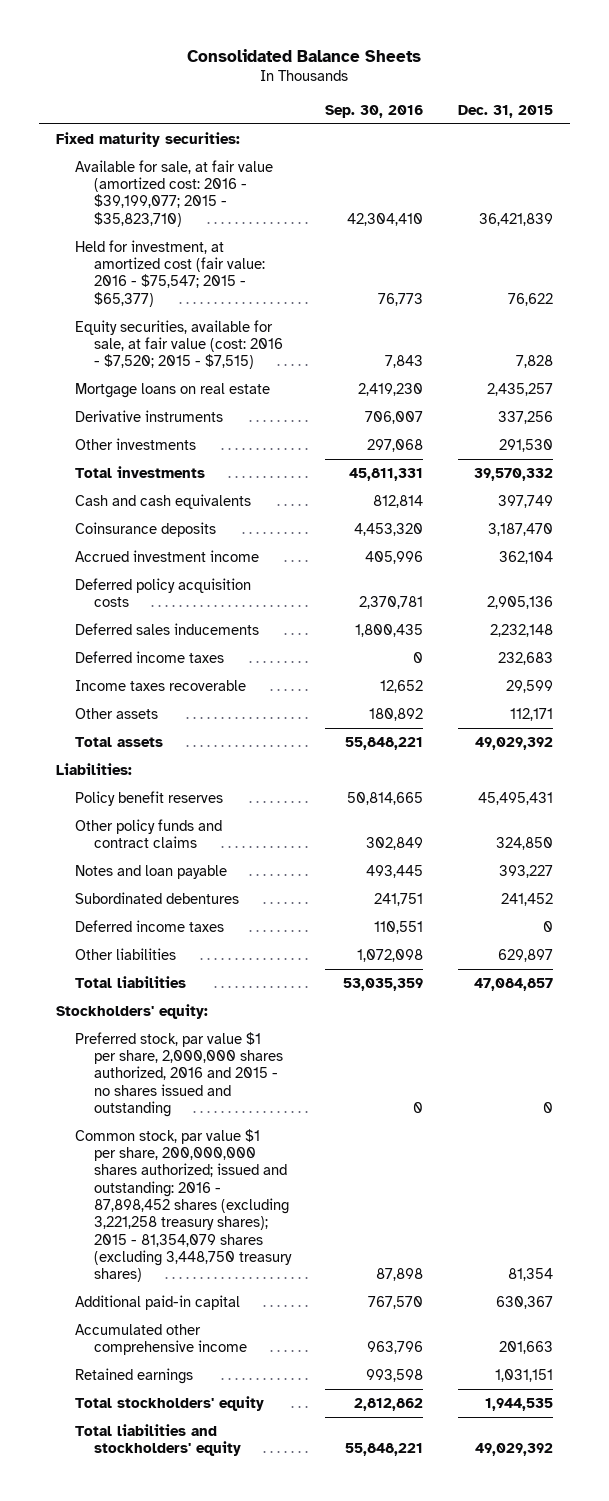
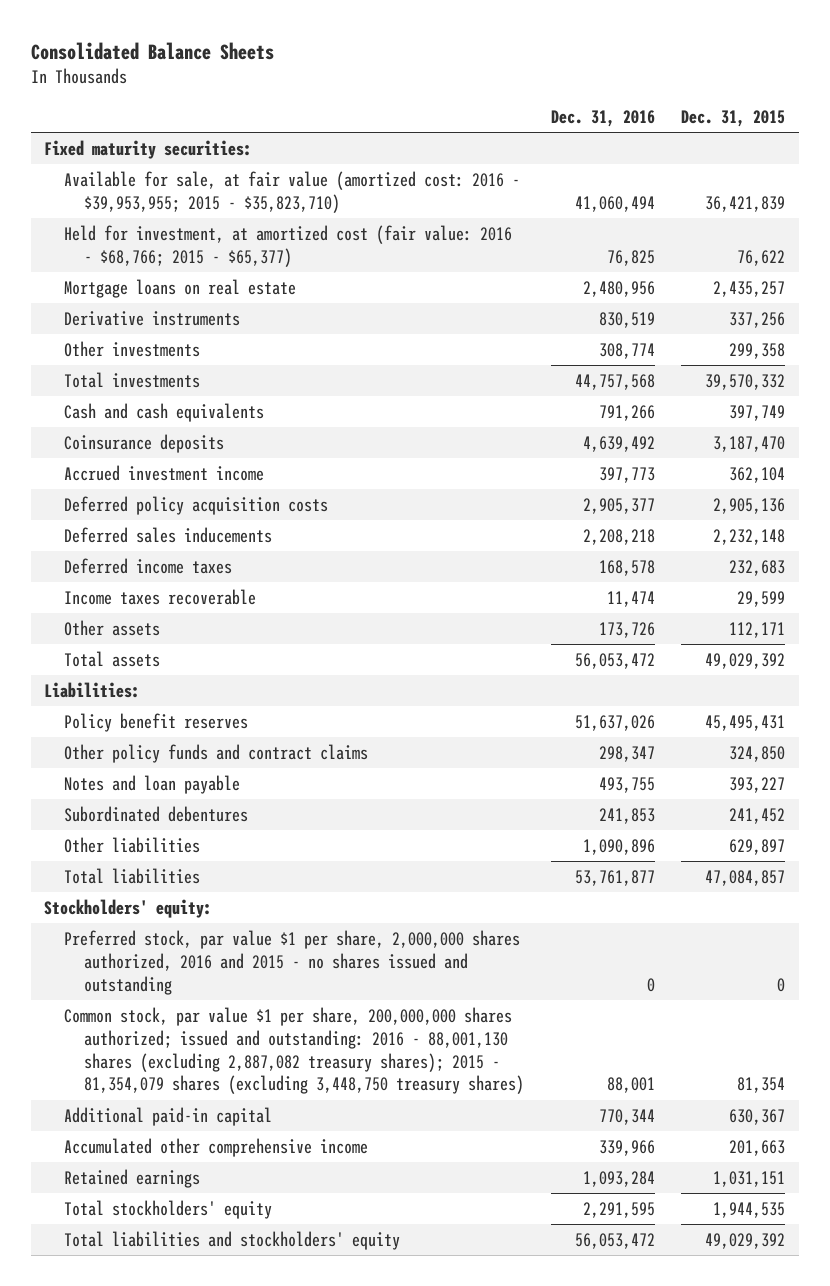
[325,104,424,118] Sep. 30, 2016 -> none
none -> [550,110,655,128] Dec. 31, 2016
[75,319,284,370] Equity securities, available for sale, at fair value (cost: 2016 - $7,520; 2015 - $7,515) -> none
[75,159,274,227] Available for sale, at fair value (amortized cost: 2016 - $39,199,077; 2015 - $35,823,710) -> [64,170,521,213] Available for sale, at fair value (amortized cost: 2016 - $39,953,955; 2015 - $35,823,710)
[75,239,266,307] Held for investment, at amortized cost (fair value: 2016 - $75,547; 2015 - $65,377) -> [64,224,513,267] Held for investment, at amortized cost (fair value: 2016 - $68,766; 2015 - $65,377)
[498,438,553,452] 291,530 -> [729,342,786,359] 299,358
[75,919,225,932] Deferred income taxes -> none
[75,1128,293,1283] Common stock, par value $1 per share, 200,000,000 shares authorized; issued and outstanding: 2016 - 87,898,452 shares (excluding 3,221,258 treasury shares); 2015 - 81,354,079 shares (excluding 3,448,750 treasury shares) -> [64,1006,525,1095] Common stock, par value $1 per share, 200,000,000 shares authorized; issued and outstanding: 2016 - 88,001,130 shares (excluding 2,887,082 treasury shares); 2015 - 81,354,079 shares (excluding 3,448,750 treasury shares)

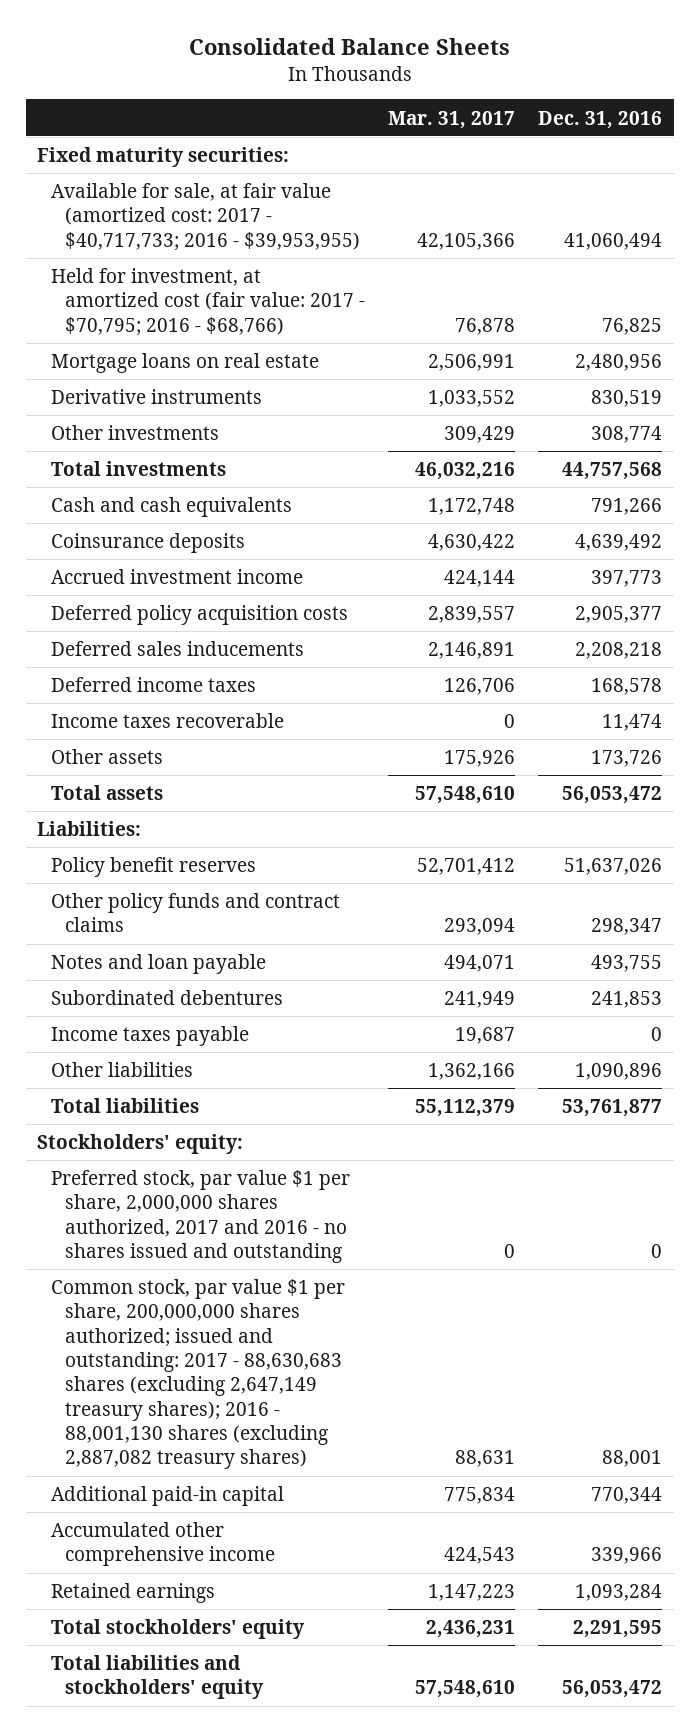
[681,110,786,128] Dec. 31, 2015 -> none
none -> [387,110,515,129] Mar. 31, 2017
[64,170,521,213] Available for sale, at fair value (amortized cost: 2016 - $39,953,955; 2015 - $35,823,710) -> [51,183,360,251] Available for sale, at fair value (amortized cost: 2017 - $40,717,733; 2016 - $39,953,955)
[64,224,513,267] Held for investment, at amortized cost (fair value: 2016 - $68,766; 2015 - $65,377) -> [51,268,365,336] Held for investment, at amortized cost (fair value: 2017 - $70,795; 2016 - $68,766)
none -> [51,1026,250,1047] Income taxes payable
[64,929,521,995] Preferred stock, par value $1 per share, 2,000,000 shares authorized, 2016 and 2015 - no shares issued and outstanding -> [51,1170,351,1264] Preferred stock, par value $1 per share, 2,000,000 shares authorized, 2017 and 2016 - no shares issued and outstanding
[64,1006,525,1095] Common stock, par value $1 per share, 200,000,000 shares authorized; issued and outstanding: 2016 - 88,001,130 shares (excluding 2,887,082 treasury shares); 2015 - 81,354,079 shares (excluding 3,448,750 treasury shares) -> [51,1279,346,1470] Common stock, par value $1 per share, 200,000,000 shares authorized; issued and outstanding: 2017 - 88,630,683 shares (excluding 2,647,149 treasury shares); 2016 - 88,001,130 shares (excluding 2,887,082 treasury shares)

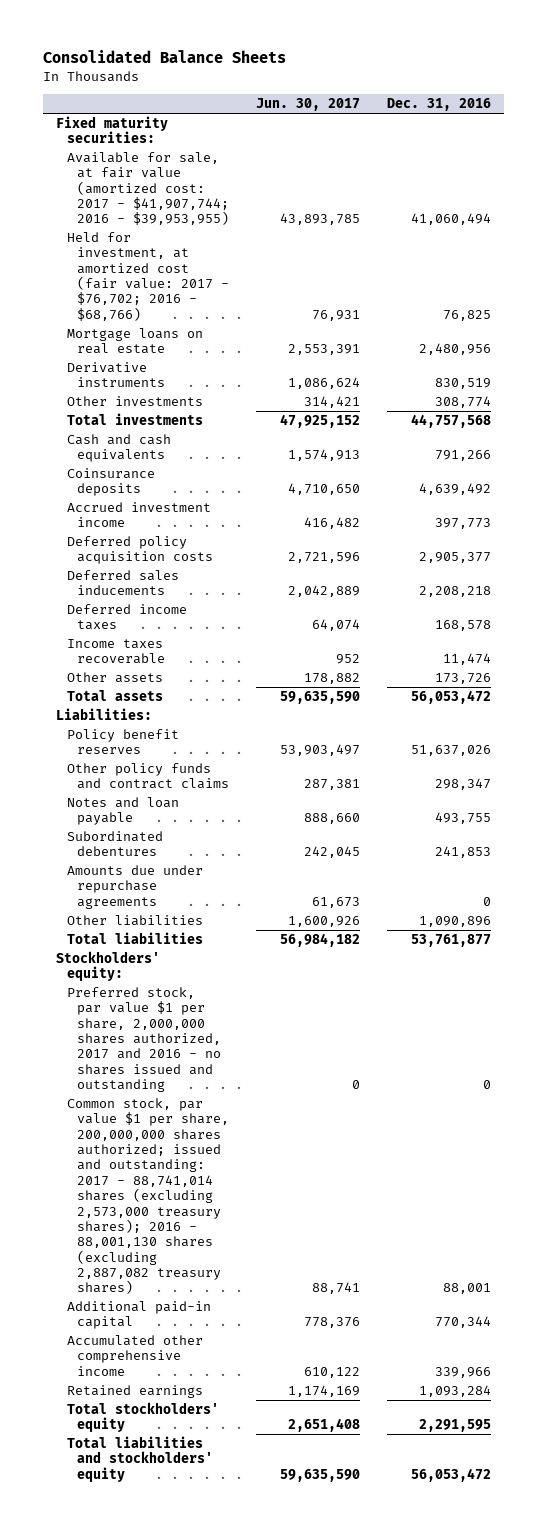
[387,110,515,129] Mar. 31, 2017 -> none
none -> [255,98,360,112] Jun. 30, 2017
[51,183,360,251] Available for sale, at fair value (amortized cost: 2017 - $40,717,733; 2016 - $39,953,955) -> [66,152,230,226] Available for sale, at fair value (amortized cost: 2017 - $41,907,744; 2016 - $39,953,955)
[51,268,365,336] Held for investment, at amortized cost (fair value: 2017 - $70,795; 2016 - $68,766) -> [66,232,230,321] Held for investment, at amortized cost (fair value: 2017 - $76,702; 2016 - $68,766)
[51,1026,250,1047] Income taxes payable -> none
none -> [66,865,203,909] Amounts due under repurchase agreements
[51,1279,346,1470] Common stock, par value $1 per share, 200,000,000 shares authorized; issued and outstanding: 2017 - 88,630,683 shares (excluding 2,647,149 treasury shares); 2016 - 88,001,130 shares (excluding 2,887,082 treasury shares) -> [66,1098,230,1295] Common stock, par value $1 per share, 200,000,000 shares authorized; issued and outstanding: 2017 - 88,741,014 shares (excluding 2,573,000 treasury shares); 2016 - 88,001,130 shares (excluding 2,887,082 treasury shares)

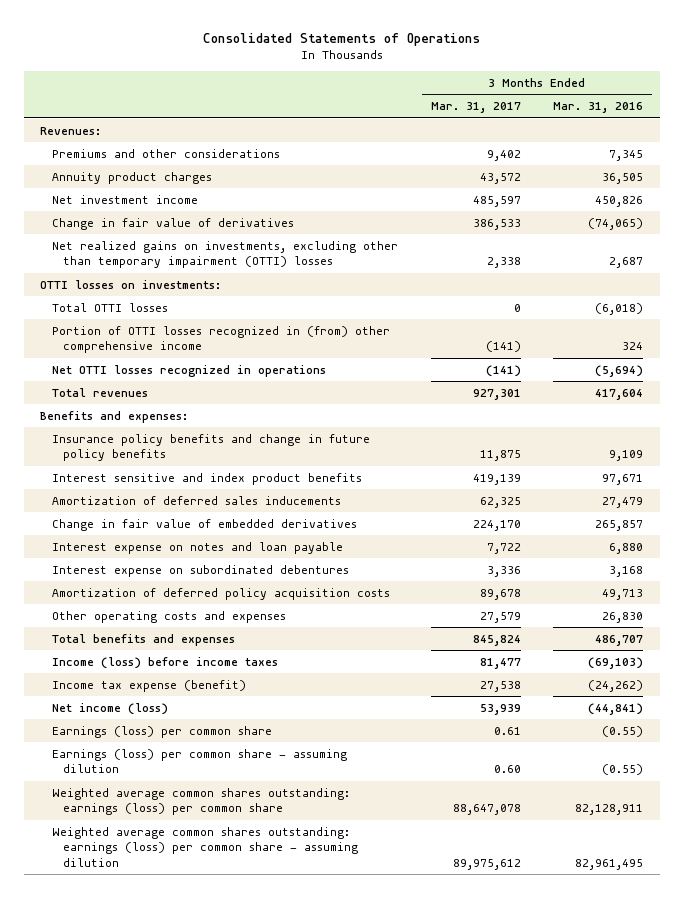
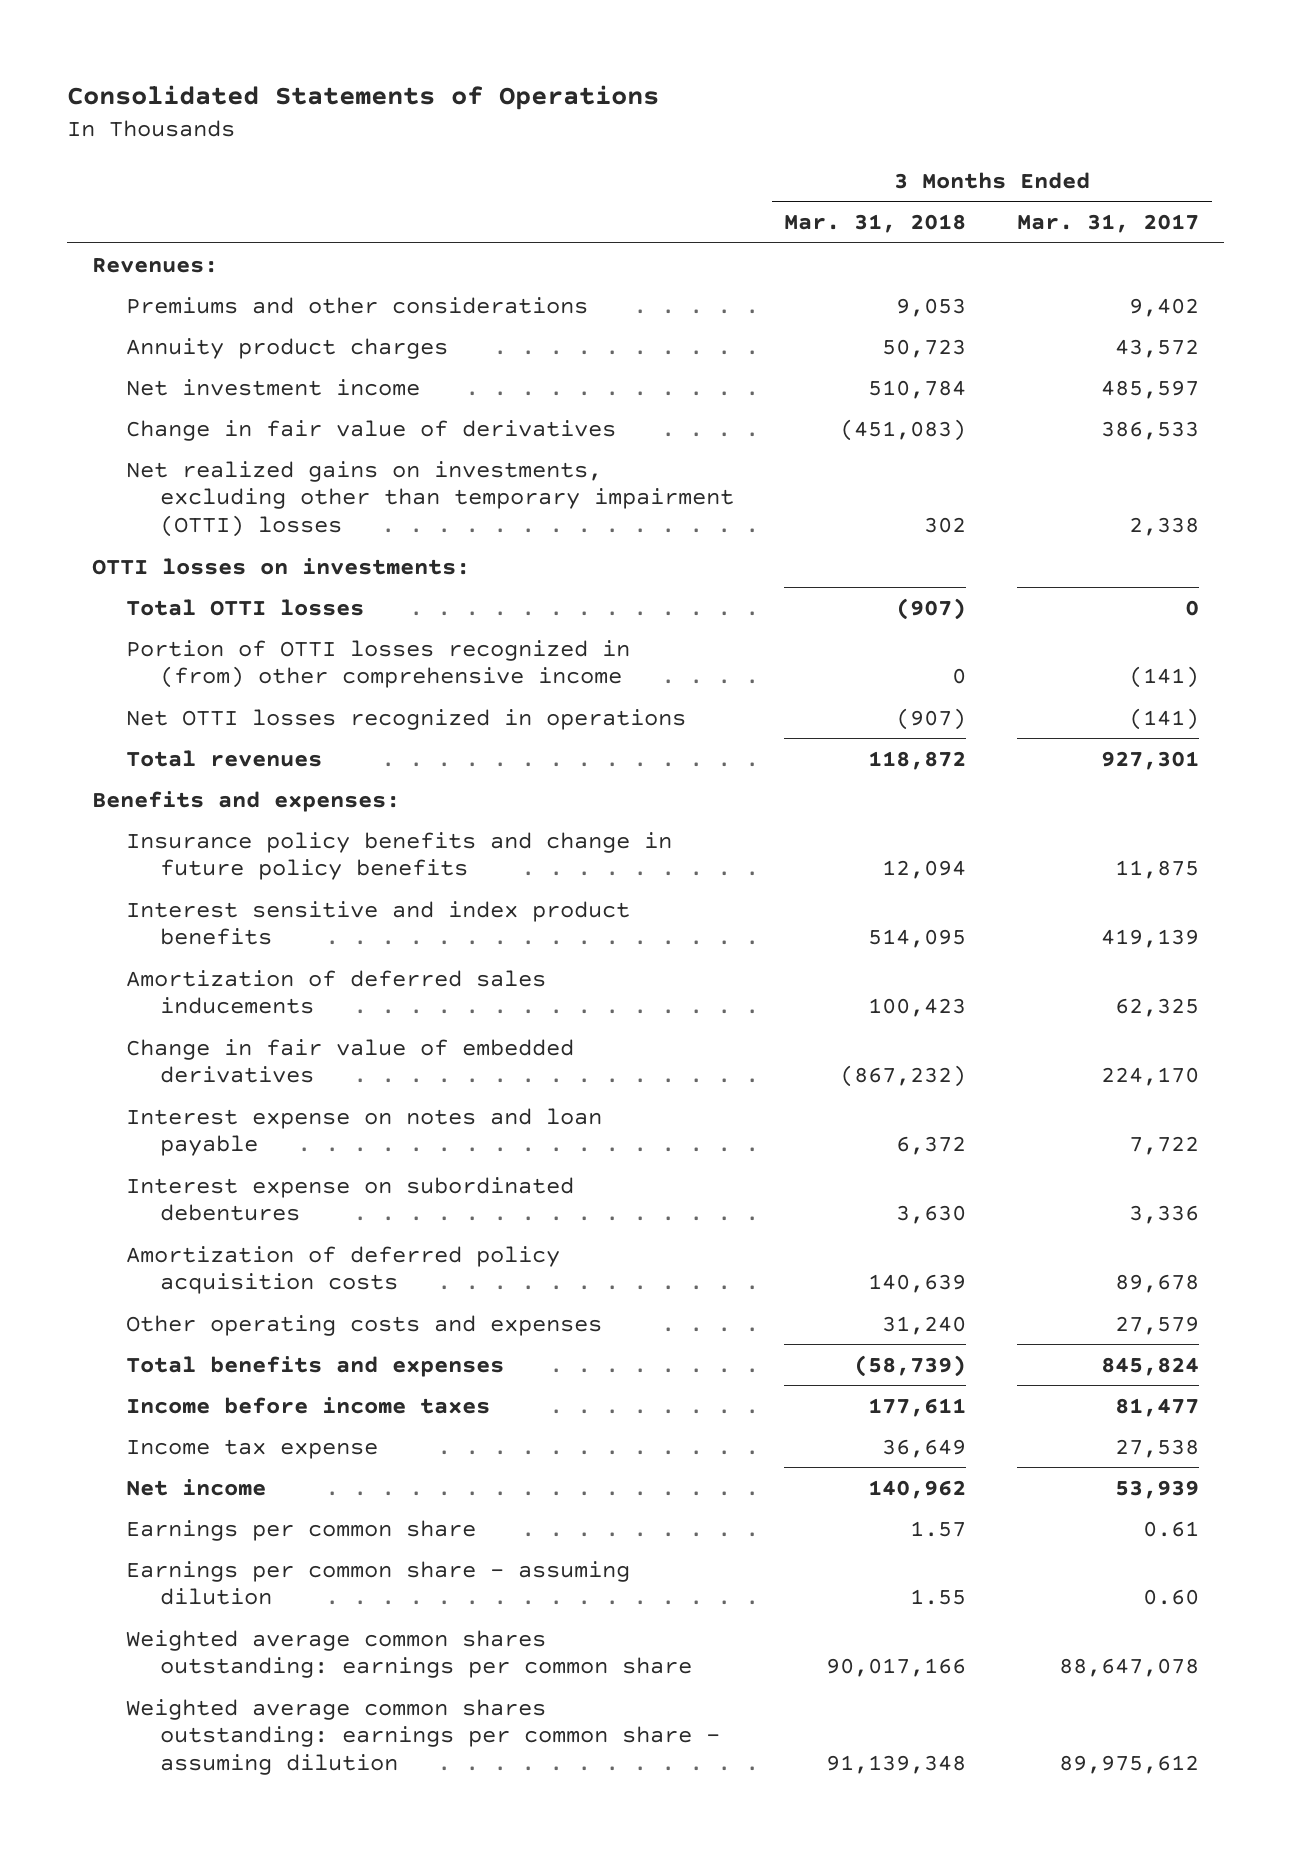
[553,102,644,114] Mar. 31, 2016 -> none
none -> [784,214,967,234] Mar. 31, 2018
[51,656,278,669] Income (loss) before income taxes -> [126,1396,491,1414] Income before income taxes
[51,679,246,692] Income tax expense (benefit) -> [126,1438,379,1459] Income tax expense
[51,702,168,715] Net income (loss) -> [126,1478,267,1496] Net income
[51,725,272,738] Earnings (loss) per common share -> [126,1519,477,1541] Earnings per common share
[51,748,347,774] Earnings (loss) per common share - assuming dilution -> [126,1560,631,1606] Earnings per common share - assuming dilution
[51,787,350,816] Weighted average common shares outstanding: earnings (loss) per common share -> [126,1629,692,1679] Weighted average common shares outstanding: earnings per common share
[51,826,359,867] Weighted average common shares outstanding: earnings (loss) per common share - assuming dilution -> [126,1698,720,1775] Weighted average common shares outstanding: earnings per common share - assuming dilution

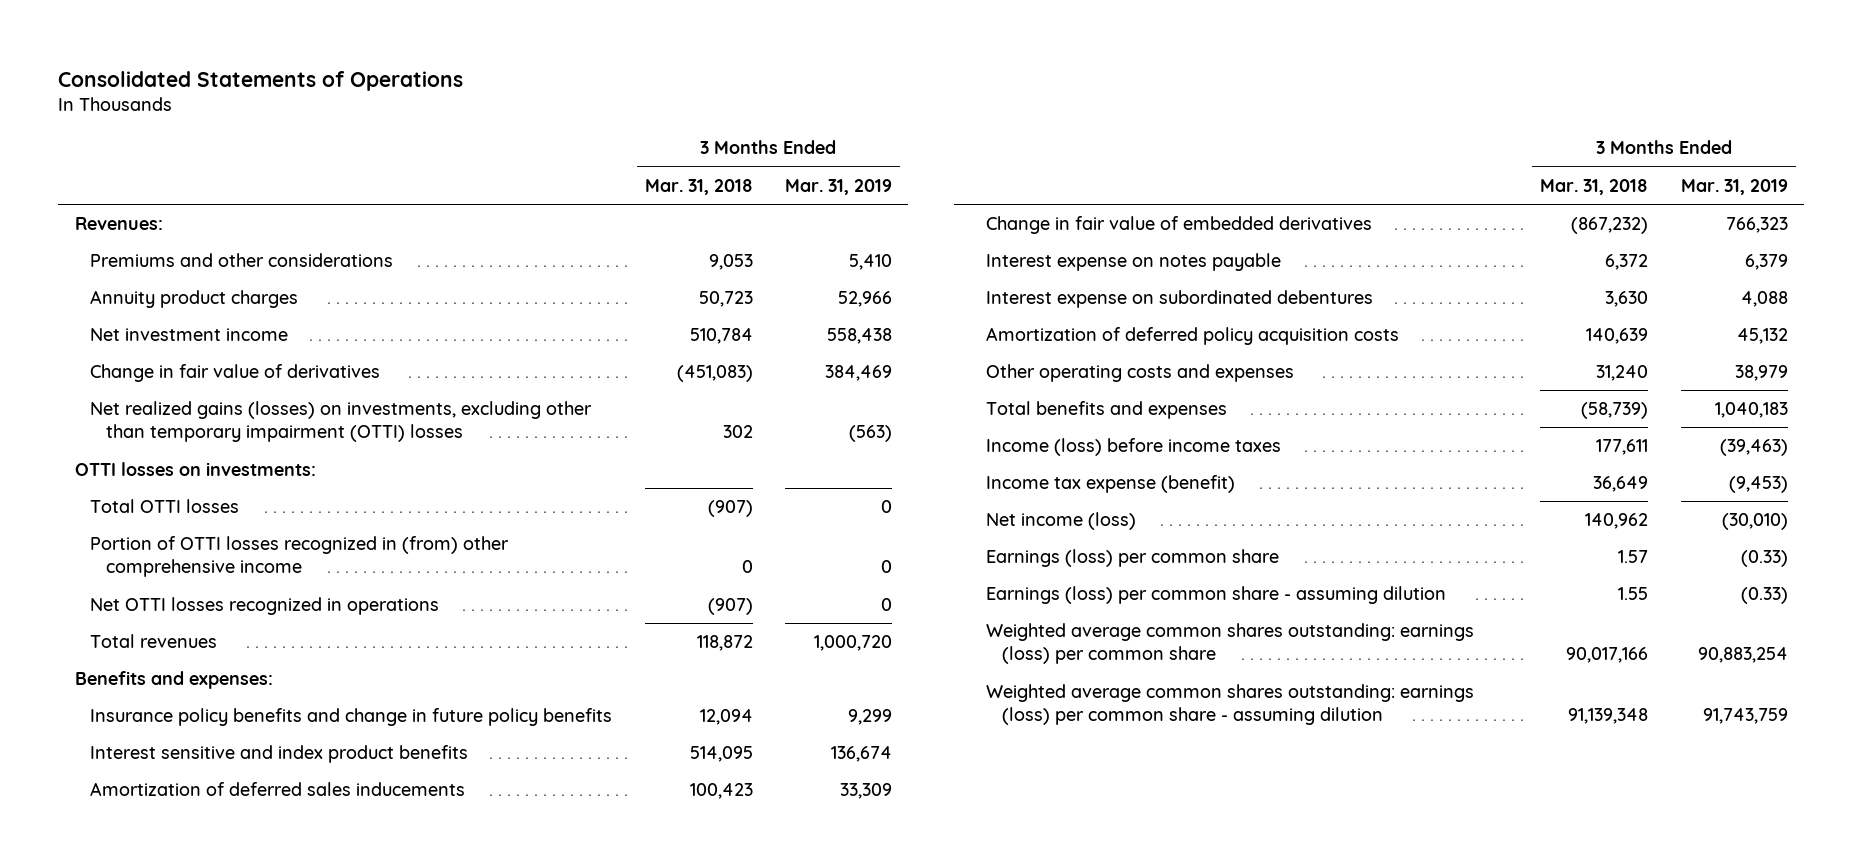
[1017,214,1200,234] Mar. 31, 2017 -> none
none -> [785,178,893,195] Mar. 31, 2019
[126,460,734,537] Net realized gains on investments, excluding other than temporary impairment (OTTI) losses -> [90,401,593,443] Net realized gains (losses) on investments, excluding other than temporary impairment (OTTI) losses
[126,1107,603,1157] Interest expense on notes and loan payable -> [985,253,1281,272] Interest expense on notes payable
[126,1396,491,1414] Income before income taxes -> [985,438,1281,457] Income (loss) before income taxes
[126,1438,379,1459] Income tax expense -> [985,475,1235,494] Income tax expense (benefit)
[126,1478,267,1496] Net income -> [985,512,1136,531] Net income (loss)
[126,1519,477,1541] Earnings per common share -> [985,549,1279,568] Earnings (loss) per common share
[126,1560,631,1606] Earnings per common share - assuming dilution -> [985,586,1446,605] Earnings (loss) per common share - assuming dilution
[126,1629,692,1679] Weighted average common shares outstanding: earnings per common share -> [985,623,1474,665] Weighted average common shares outstanding: earnings (loss) per common share
[126,1698,720,1775] Weighted average common shares outstanding: earnings per common share - assuming dilution -> [985,684,1474,726] Weighted average common shares outstanding: earnings (loss) per common share - assuming dilution

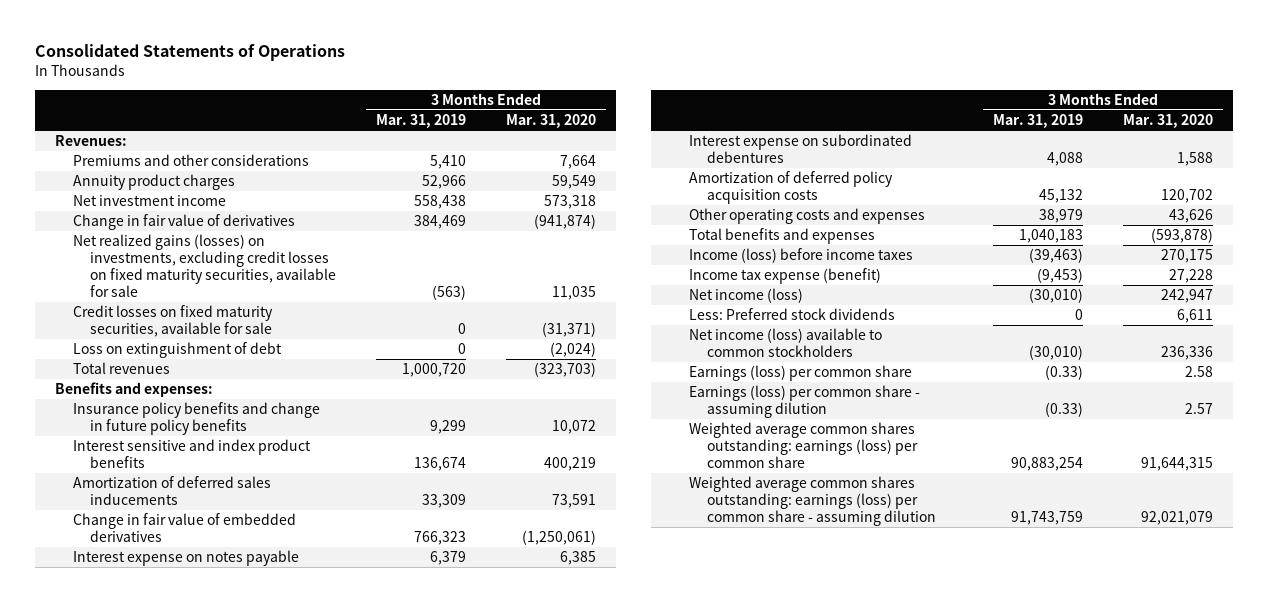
[644,178,753,195] Mar. 31, 2018 -> none
none -> [506,114,597,129] Mar. 31, 2020
[74,462,316,477] OTTI losses on investments: -> none
[90,499,240,514] Total OTTI losses -> none
[90,536,510,578] Portion of OTTI losses recognized in (from) other comprehensive income -> none
[90,597,440,616] Net OTTI losses recognized in operations -> none
[90,401,593,443] Net realized gains (losses) on investments, excluding other than temporary impairment (OTTI) losses -> [72,234,337,297] Net realized gains (losses) on investments, excluding credit losses on fixed maturity securities, available for sale
none -> [72,305,273,338] Credit losses on fixed maturity securities, available for sale
none -> [72,342,282,359] Loss on extinguishment of debt
none -> [688,308,895,321] Less: Preferred stock dividends
none -> [688,328,882,358] Net income (loss) available to common stockholders

